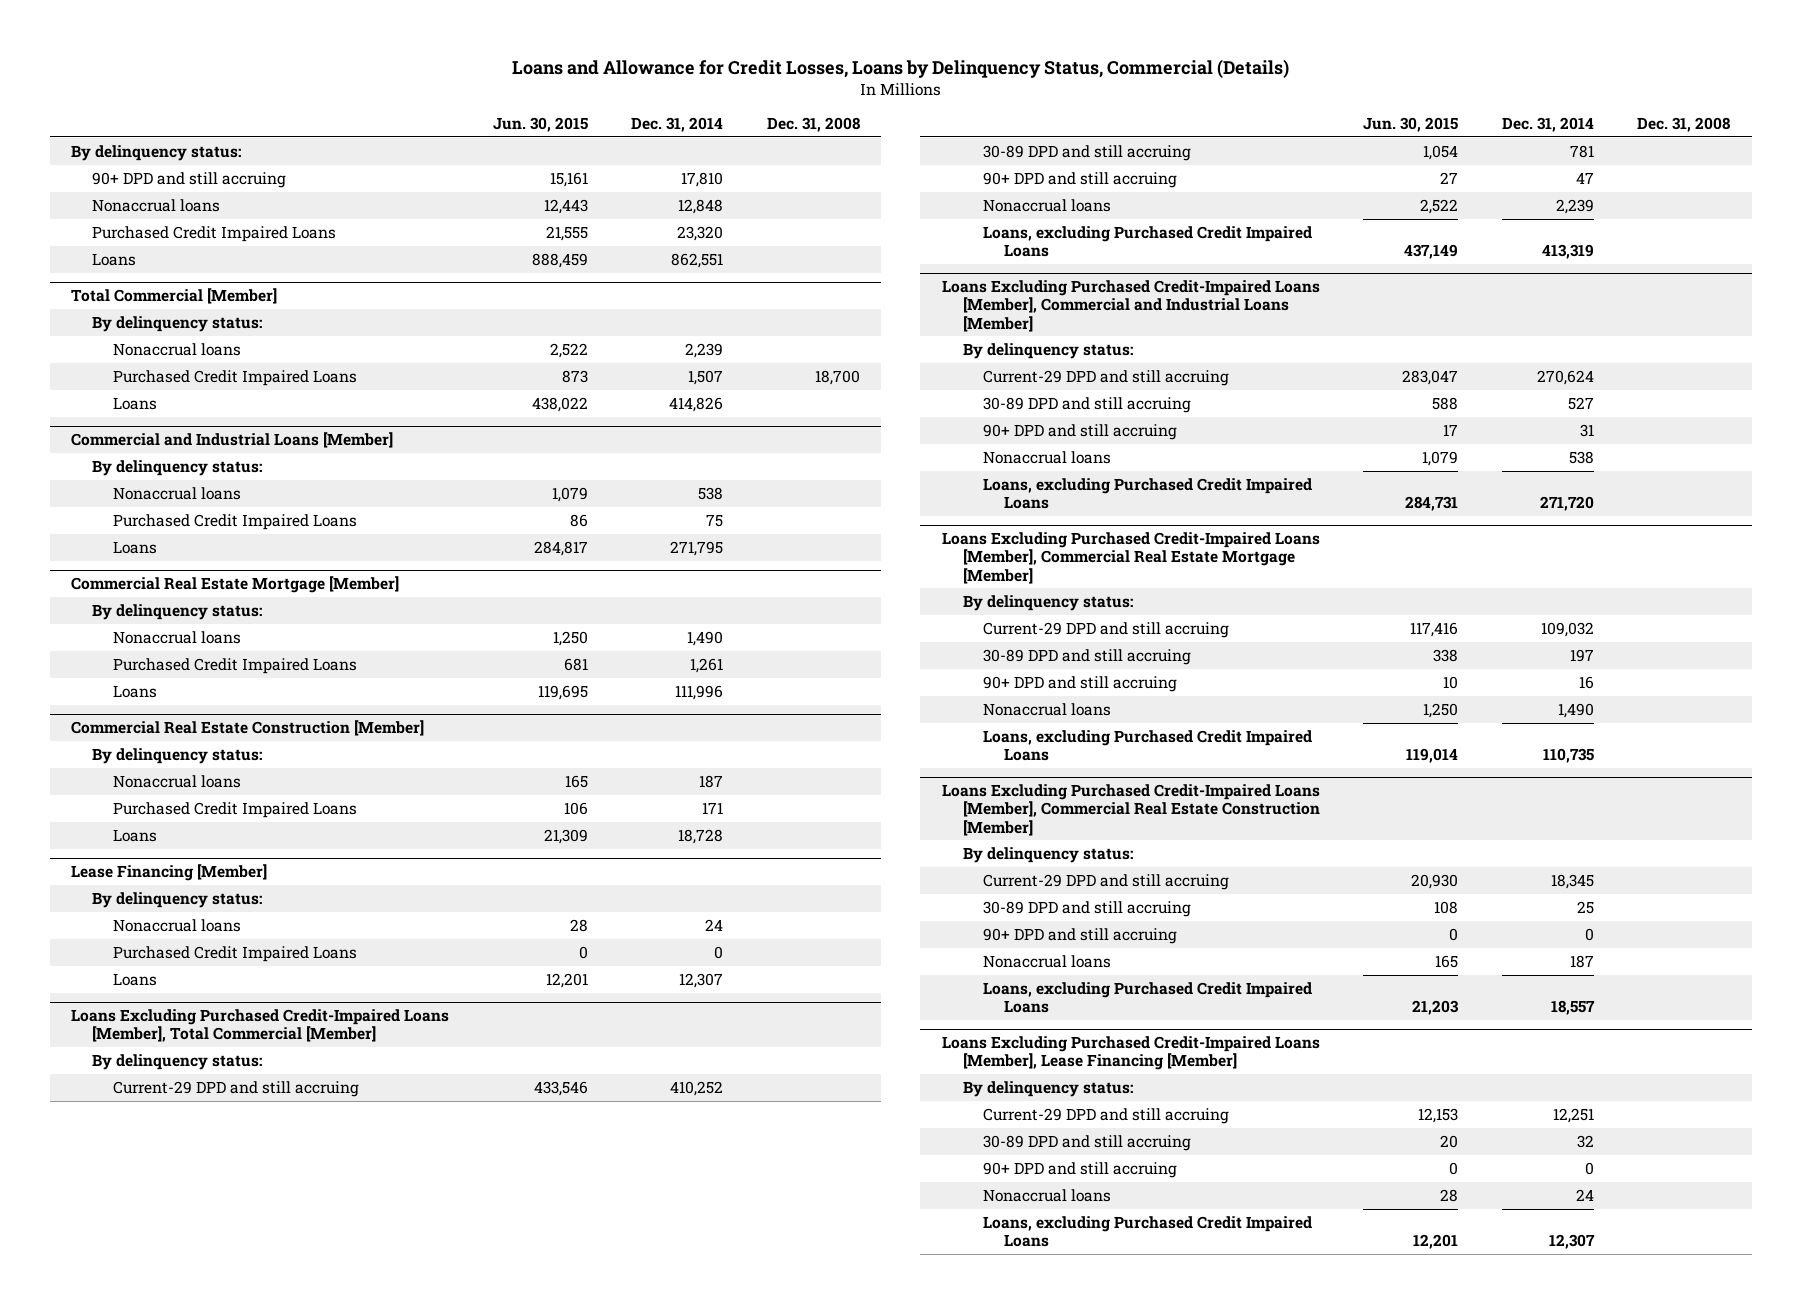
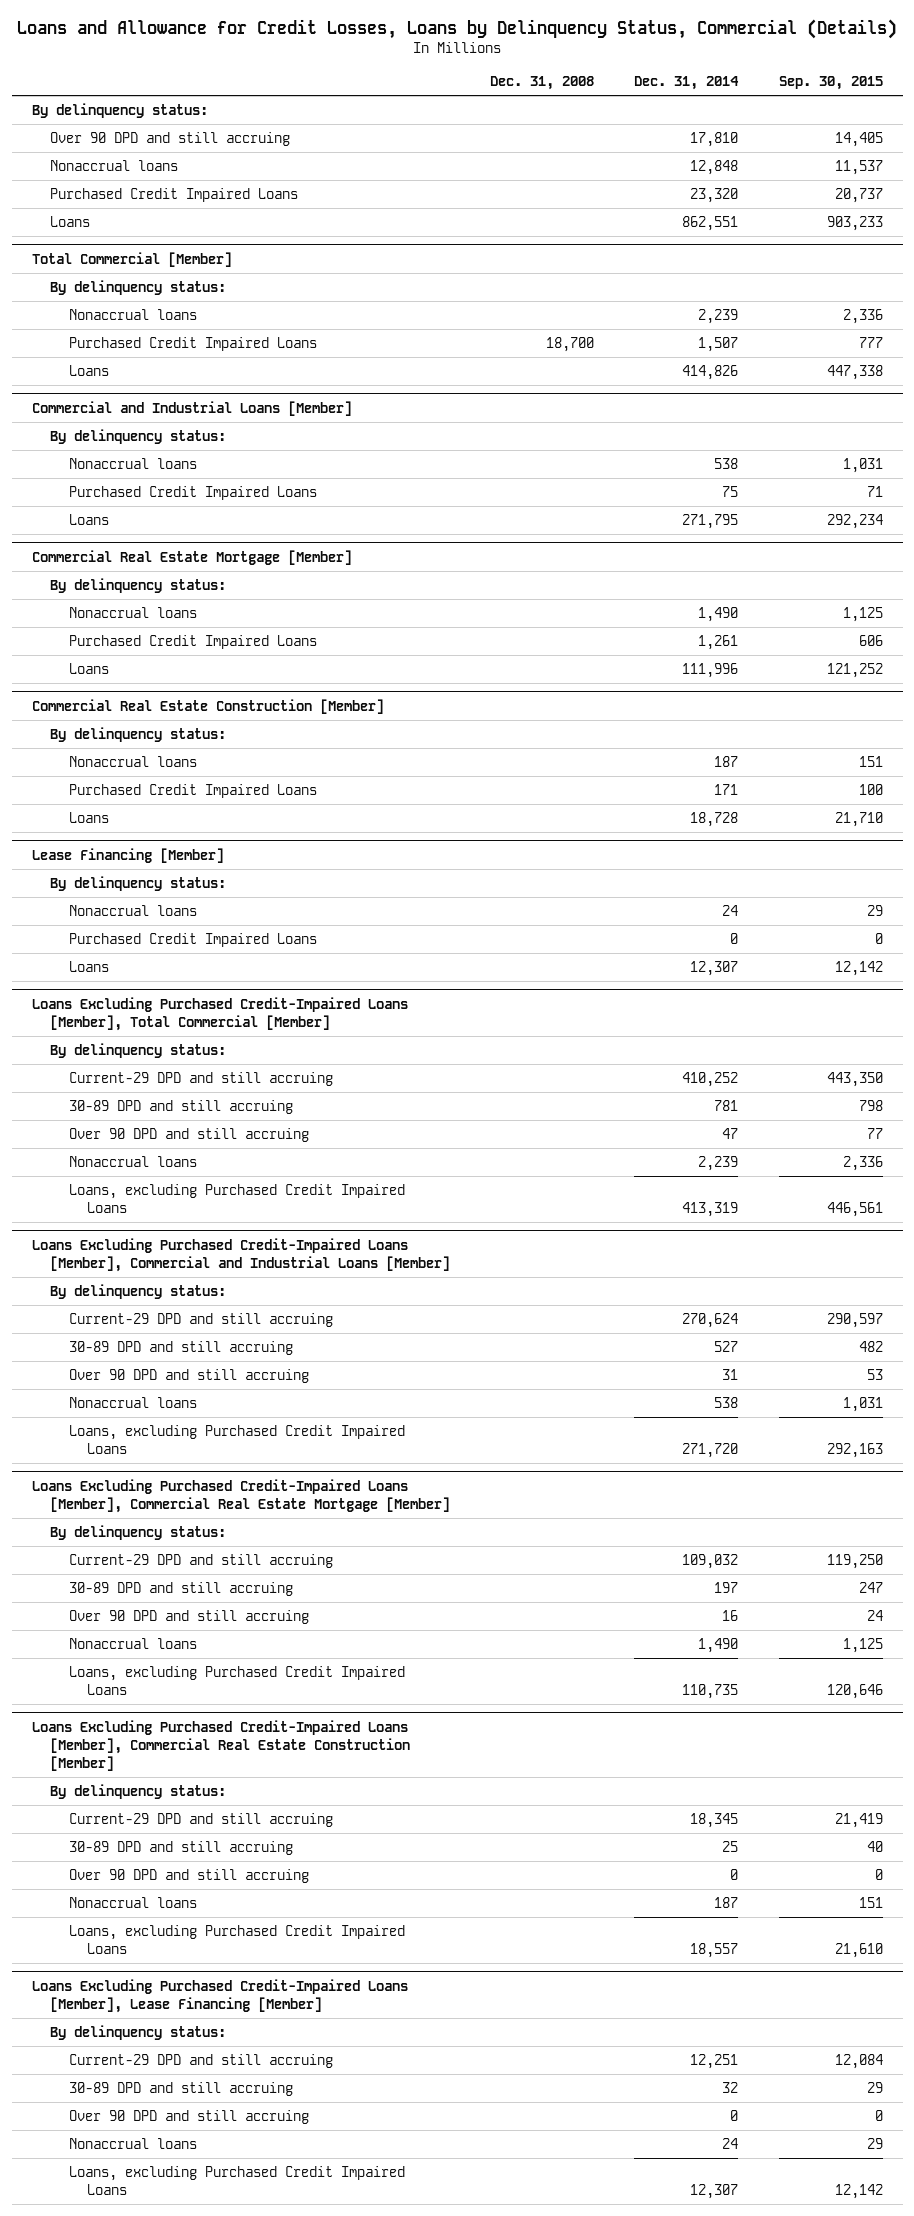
[492,117,588,133] Jun. 30, 2015 -> none
none -> [778,76,883,91] Sep. 30, 2015
[92,171,287,188] 90+ DPD and still accruing -> [50,132,291,147] Over 90 DPD and still accruing
[983,171,1178,188] 90+ DPD and still accruing -> [68,1128,309,1143] Over 90 DPD and still accruing
[983,423,1178,440] 90+ DPD and still accruing -> [68,1369,309,1384] Over 90 DPD and still accruing
[983,675,1178,692] 90+ DPD and still accruing -> [68,1610,309,1625] Over 90 DPD and still accruing
[983,927,1178,944] 90+ DPD and still accruing -> [68,1869,309,1884] Over 90 DPD and still accruing
[983,1161,1178,1178] 90+ DPD and still accruing -> [68,2110,309,2125] Over 90 DPD and still accruing

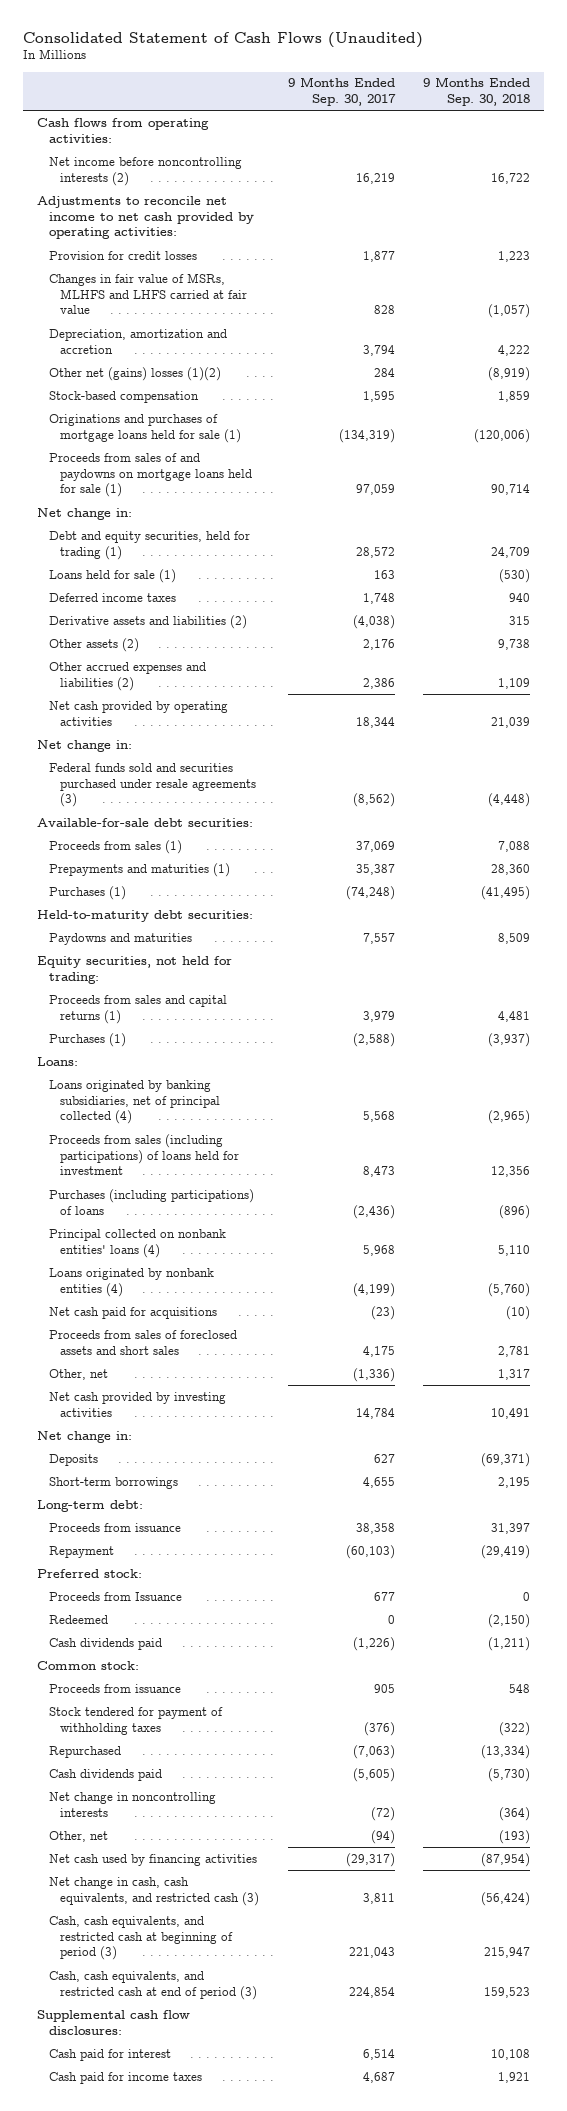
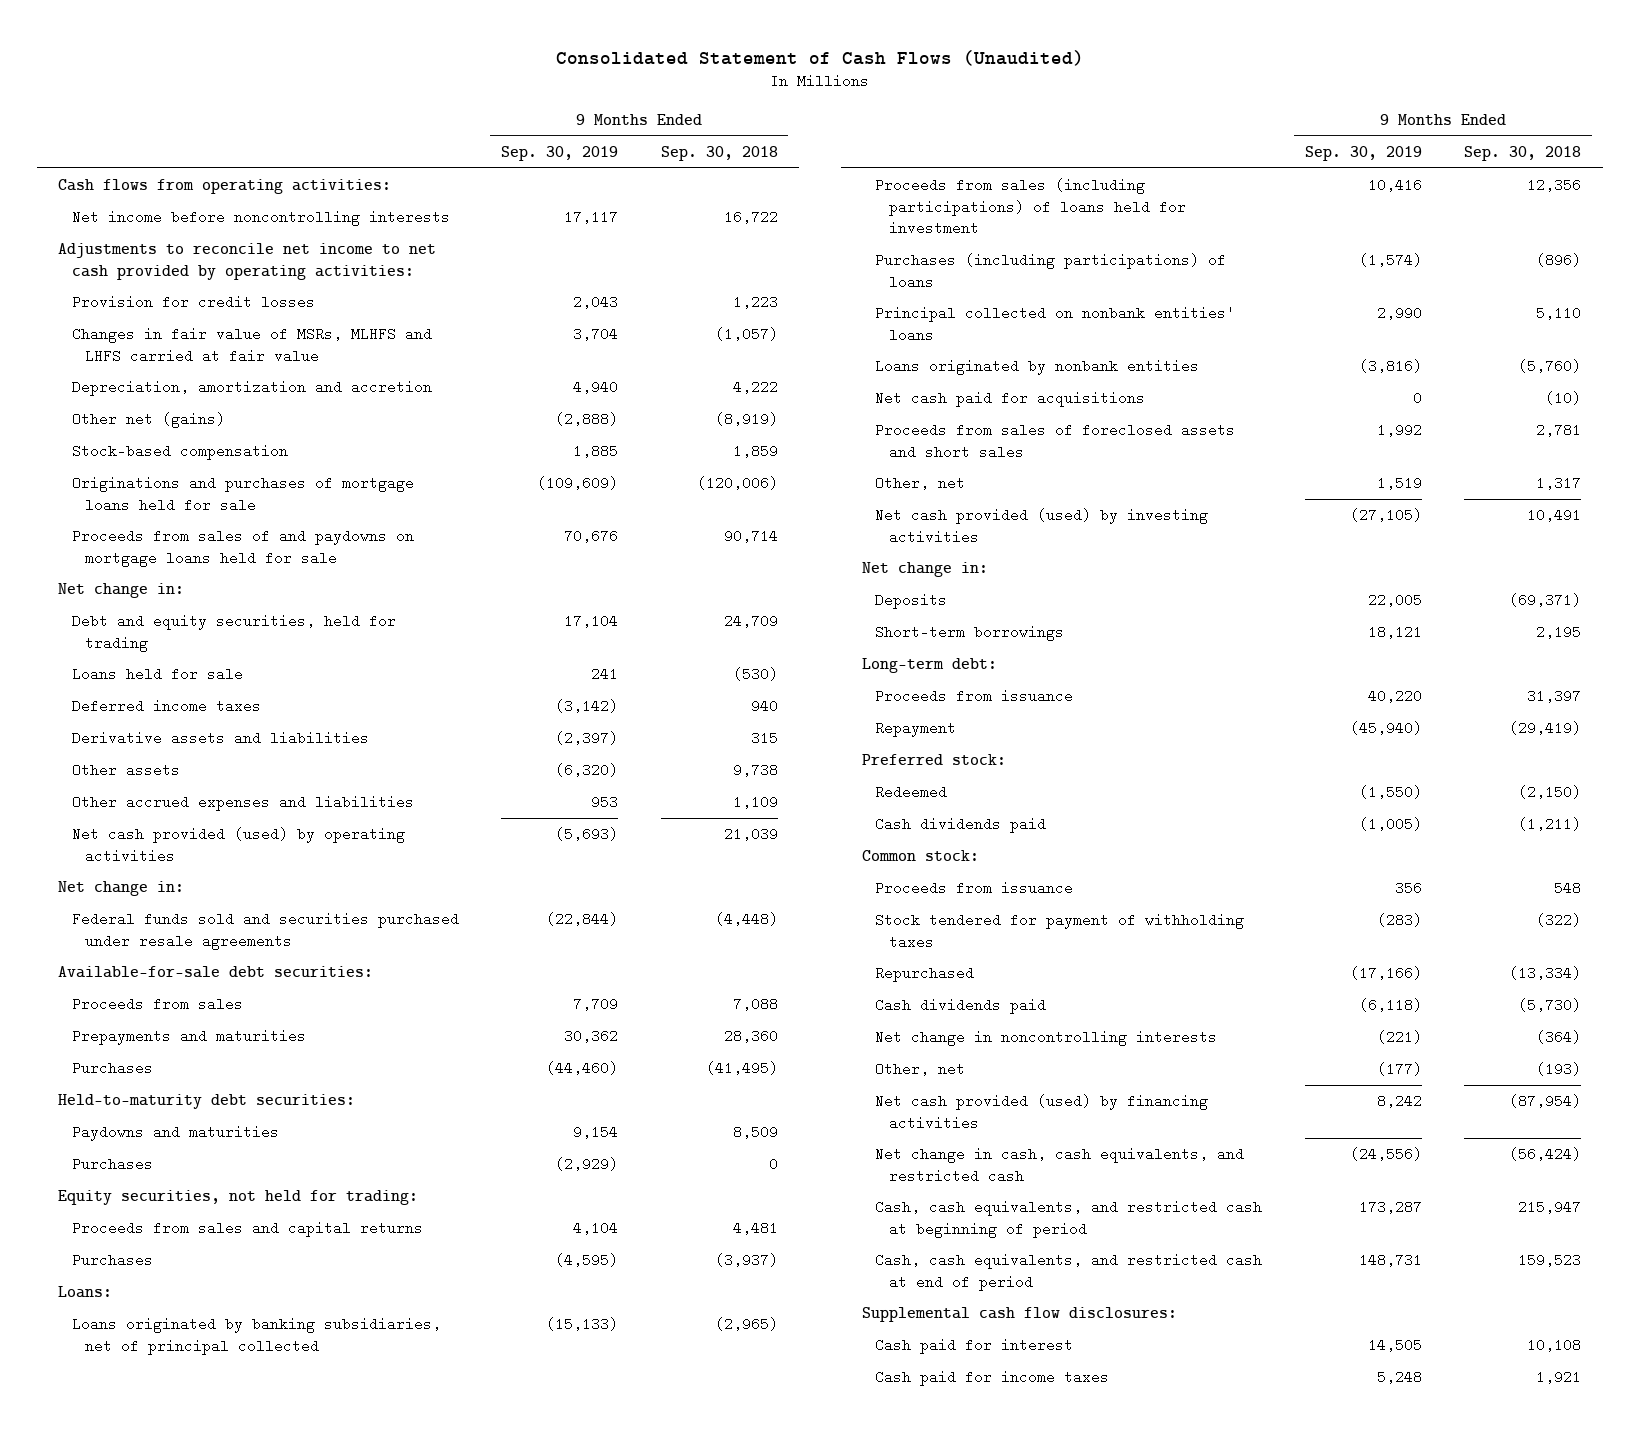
[287,77,396,107] 9 Months Ended Sep. 30, 2017 -> none
none -> [501,145,619,161] Sep. 30, 2019
[48,156,242,186] Net income before noncontrolling interests (2) -> [71,210,450,227] Net income before noncontrolling interests
[48,366,221,381] Other net (gains) losses (1)(2) -> [71,412,225,429] Other net (gains)
[48,413,242,443] Originations and purchases of mortgage loans held for sale (1) -> [71,476,414,512] Originations and purchases of mortgage loans held for sale
[48,452,253,498] Proceeds from sales of and paydowns on mortgage loans held for sale (1) -> [71,529,414,567] Proceeds from sales of and paydowns on mortgage loans held for sale
[48,530,250,560] Debt and equity securities, held for trading (1) -> [71,614,396,652] Debt and equity securities, held for trading
[48,568,176,583] Loans held for sale (1) -> [71,667,243,682] Loans held for sale
[48,614,247,629] Derivative assets and liabilities (2) -> [71,731,369,746] Derivative assets and liabilities
[48,637,139,652] Other assets (2) -> [71,763,180,778] Other assets
[48,661,206,691] Other accrued expenses and liabilities (2) -> [71,795,414,812] Other accrued expenses and liabilities
[48,700,228,726] Net cash provided by operating activities -> [71,827,405,863] Net cash provided (used) by operating activities
[48,762,257,808] Federal funds sold and securities purchased under resale agreements (3) -> [71,912,459,950] Federal funds sold and securities purchased under resale agreements
[48,839,182,854] Proceeds from sales (1) -> [71,997,243,1012] Proceeds from sales
[48,862,230,877] Prepayments and maturities (1) -> [71,1029,306,1046] Prepayments and maturities
[48,885,126,900] Purchases (1) -> [71,1061,153,1076] Purchases
none -> [71,1157,153,1172] Purchases
[48,994,227,1024] Proceeds from sales and capital returns (1) -> [71,1221,423,1238] Proceeds from sales and capital returns
[48,1032,126,1047] Purchases (1) -> [71,1253,153,1268] Purchases
[48,1079,221,1125] Loans originated by banking subsidiaries, net of principal collected (4) -> [71,1317,441,1355] Loans originated by banking subsidiaries, net of principal collected
[48,1228,226,1258] Principal collected on nonbank entities' loans (4) -> [875,306,1236,342] Principal collected on nonbank entities' loans
[48,1267,214,1297] Loans originated by nonbank entities (4) -> [875,359,1200,376] Loans originated by nonbank entities
[48,1391,226,1417] Net cash provided by investing activities -> [875,508,1209,544] Net cash provided (used) by investing activities
[48,1591,182,1601] Proceeds from Issuance -> none
[48,1853,257,1866] Net cash used by financing activities -> [875,1094,1209,1130] Net cash provided (used) by financing activities
[48,1876,260,1906] Net change in cash, cash equivalents, and restricted cash (3) -> [875,1147,1245,1183] Net change in cash, cash equivalents, and restricted cash
[48,1915,234,1961] Cash, cash equivalents, and restricted cash at beginning of period (3) -> [875,1200,1263,1238] Cash, cash equivalents, and restricted cash at beginning of period
[48,1970,258,2000] Cash, cash equivalents, and restricted cash at end of period (3) -> [875,1253,1263,1291] Cash, cash equivalents, and restricted cash at end of period

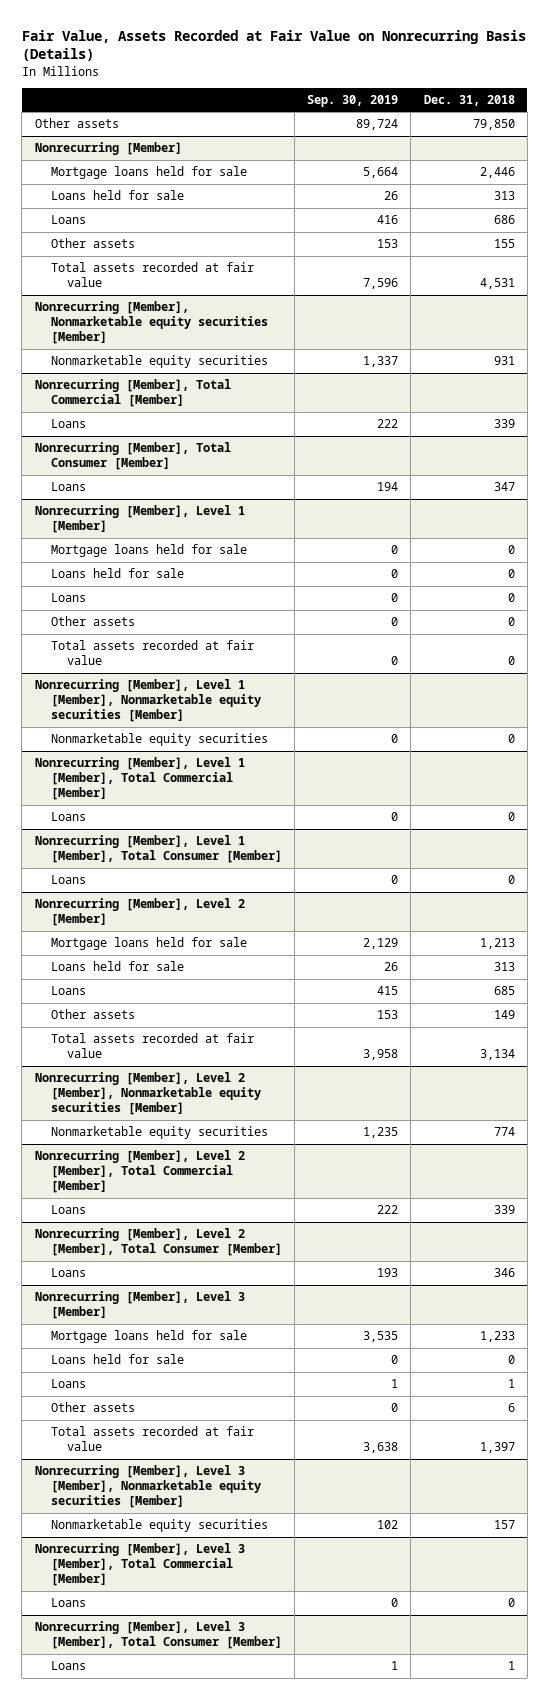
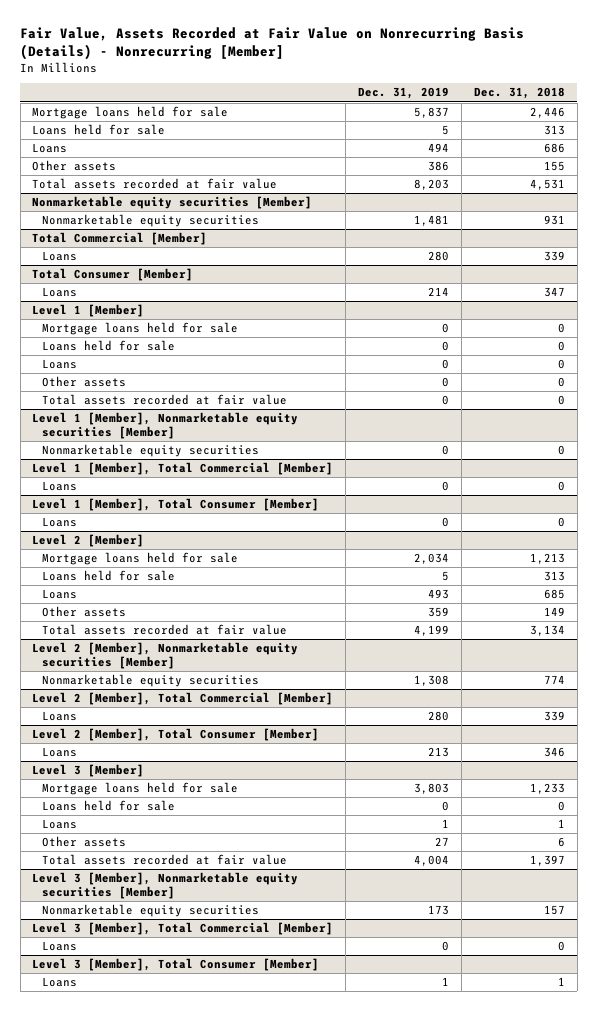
[21,29,526,62] Fair Value, Assets Recorded at Fair Value on Nonrecurring Basis (Details) -> [20,27,525,60] Fair Value, Assets Recorded at Fair Value on Nonrecurring Basis (Details) - Nonrecurring [Member]
[307,94,399,107] Sep. 30, 2019 -> none
none -> [358,87,450,100] Dec. 31, 2019
[34,118,119,129] Other assets -> none
[34,142,182,156] Nonrecurring [Member] -> none
[34,301,268,345] Nonrecurring [Member], Nonmarketable equity securities [Member] -> [32,196,313,210] Nonmarketable equity securities [Member]
[34,379,231,408] Nonrecurring [Member], Total Commercial [Member] -> [32,232,208,246] Total Commercial [Member]
[34,442,231,471] Nonrecurring [Member], Total Consumer [Member] -> [32,268,194,282] Total Consumer [Member]
[34,505,245,534] Nonrecurring [Member], Level 1 [Member] -> [32,304,145,318] Level 1 [Member]
[34,679,261,723] Nonrecurring [Member], Level 1 [Member], Nonmarketable equity securities [Member] -> [32,412,299,440] Level 1 [Member], Nonmarketable equity securities [Member]
[34,757,245,801] Nonrecurring [Member], Level 1 [Member], Total Commercial [Member] -> [32,462,334,476] Level 1 [Member], Total Commercial [Member]
[34,835,282,864] Nonrecurring [Member], Level 1 [Member], Total Consumer [Member] -> [32,498,320,512] Level 1 [Member], Total Consumer [Member]
[34,898,245,927] Nonrecurring [Member], Level 2 [Member] -> [32,534,145,548] Level 2 [Member]
[34,1072,261,1116] Nonrecurring [Member], Level 2 [Member], Nonmarketable equity securities [Member] -> [32,642,299,670] Level 2 [Member], Nonmarketable equity securities [Member]
[34,1150,245,1194] Nonrecurring [Member], Level 2 [Member], Total Commercial [Member] -> [32,692,334,706] Level 2 [Member], Total Commercial [Member]
[34,1228,282,1257] Nonrecurring [Member], Level 2 [Member], Total Consumer [Member] -> [32,728,320,742] Level 2 [Member], Total Consumer [Member]
[34,1291,245,1320] Nonrecurring [Member], Level 3 [Member] -> [32,764,145,778] Level 3 [Member]
[34,1465,261,1509] Nonrecurring [Member], Level 3 [Member], Nonmarketable equity securities [Member] -> [32,872,299,900] Level 3 [Member], Nonmarketable equity securities [Member]
[34,1543,245,1587] Nonrecurring [Member], Level 3 [Member], Total Commercial [Member] -> [32,922,334,936] Level 3 [Member], Total Commercial [Member]
[34,1621,282,1650] Nonrecurring [Member], Level 3 [Member], Total Consumer [Member] -> [32,958,320,972] Level 3 [Member], Total Consumer [Member]

